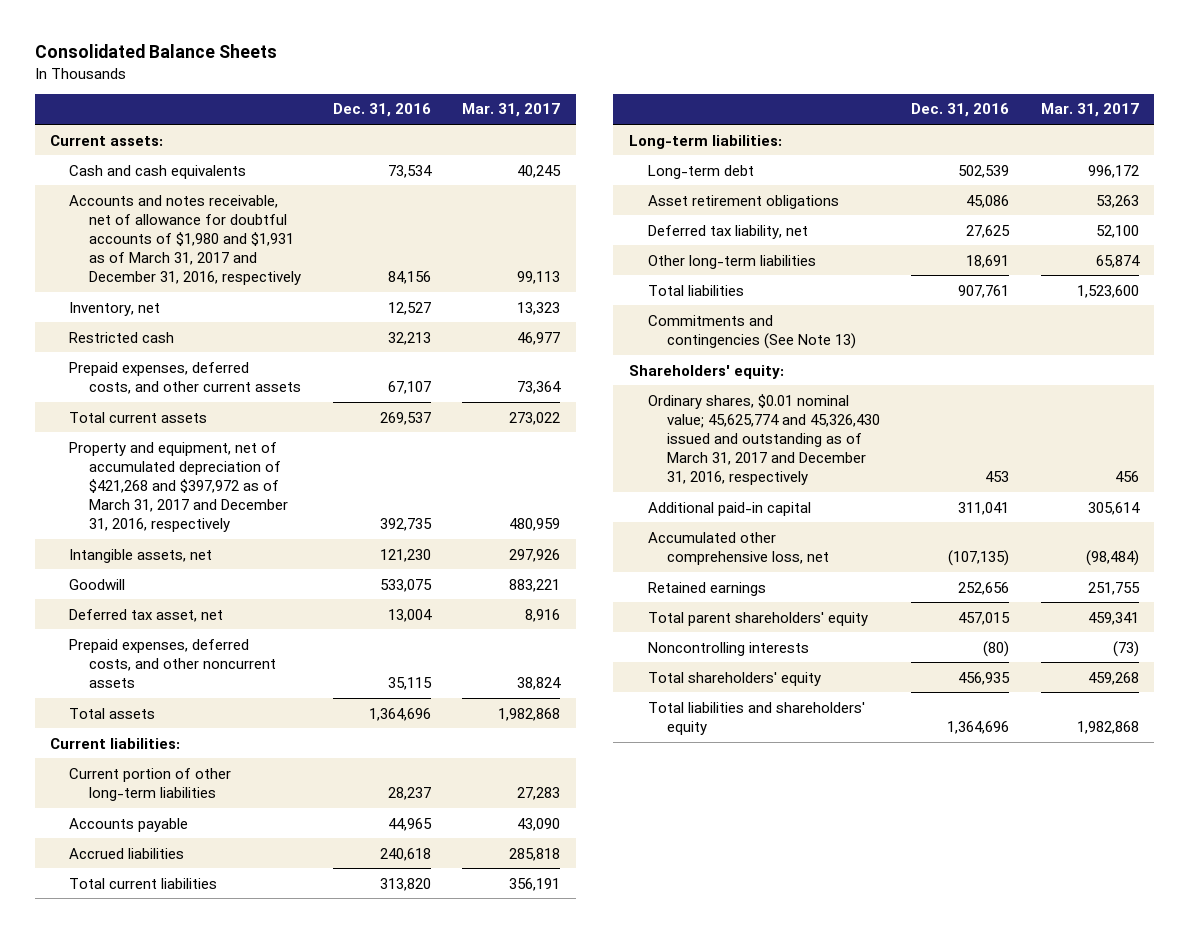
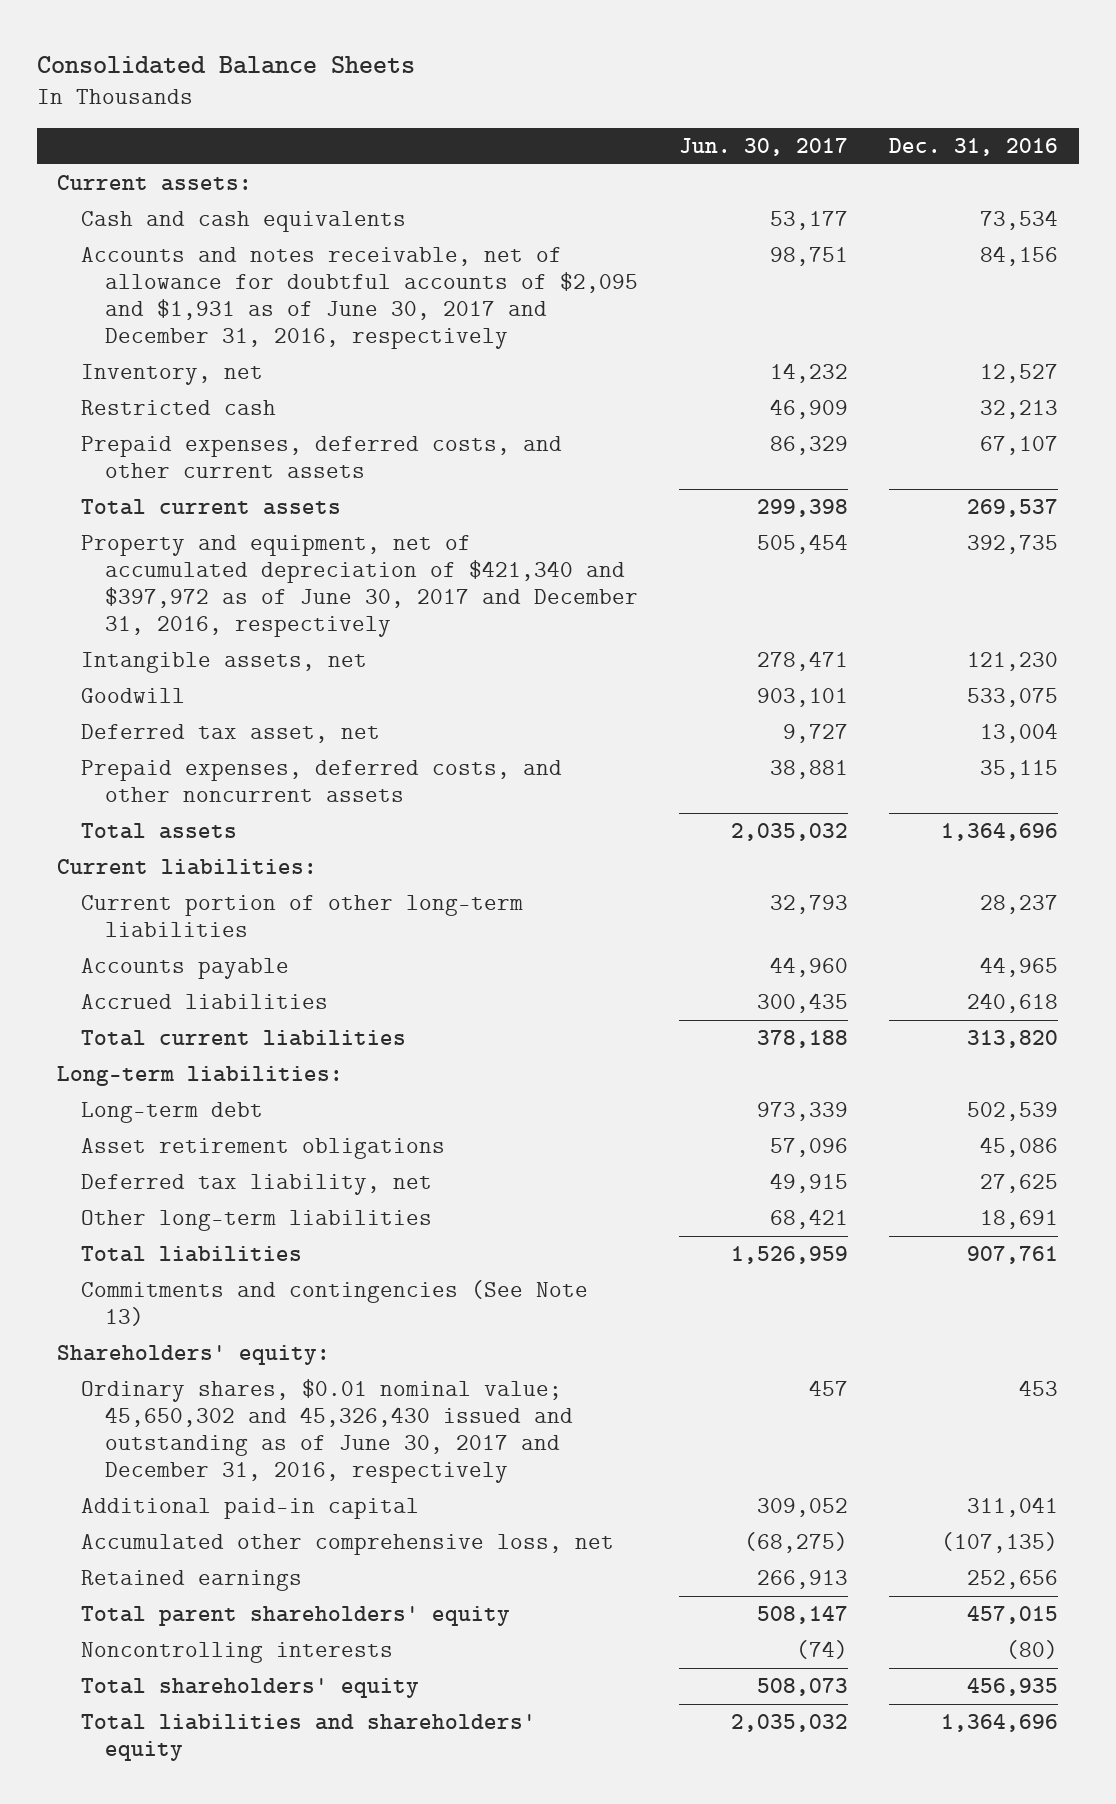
[462,103,561,118] Mar. 31, 2017 -> none
none -> [679,137,849,156] Jun. 30, 2017
[69,194,301,285] Accounts and notes receivable, net of allowance for doubtful accounts of $1,980 and $1,931 as of March 31, 2017 and December 31, 2016, respectively -> [81,247,639,350] Accounts and notes receivable, net of allowance for doubtful accounts of $2,095 and $1,931 as of June 30, 2017 and December 31, 2016, respectively
[69,441,288,532] Property and equipment, net of accumulated depreciation of $421,268 and $397,972 as of March 31, 2017 and December 31, 2016, respectively -> [81,535,639,638] Property and equipment, net of accumulated depreciation of $421,340 and $397,972 as of June 30, 2017 and December 31, 2016, respectively
[648,393,881,485] Ordinary shares, $0.01 nominal value; 45,625,774 and 45,326,430 issued and outstanding as of March 31, 2017 and December 31, 2016, respectively -> [81,1379,574,1484] Ordinary shares, $0.01 nominal value; 45,650,302 and 45,326,430 issued and outstanding as of June 30, 2017 and December 31, 2016, respectively

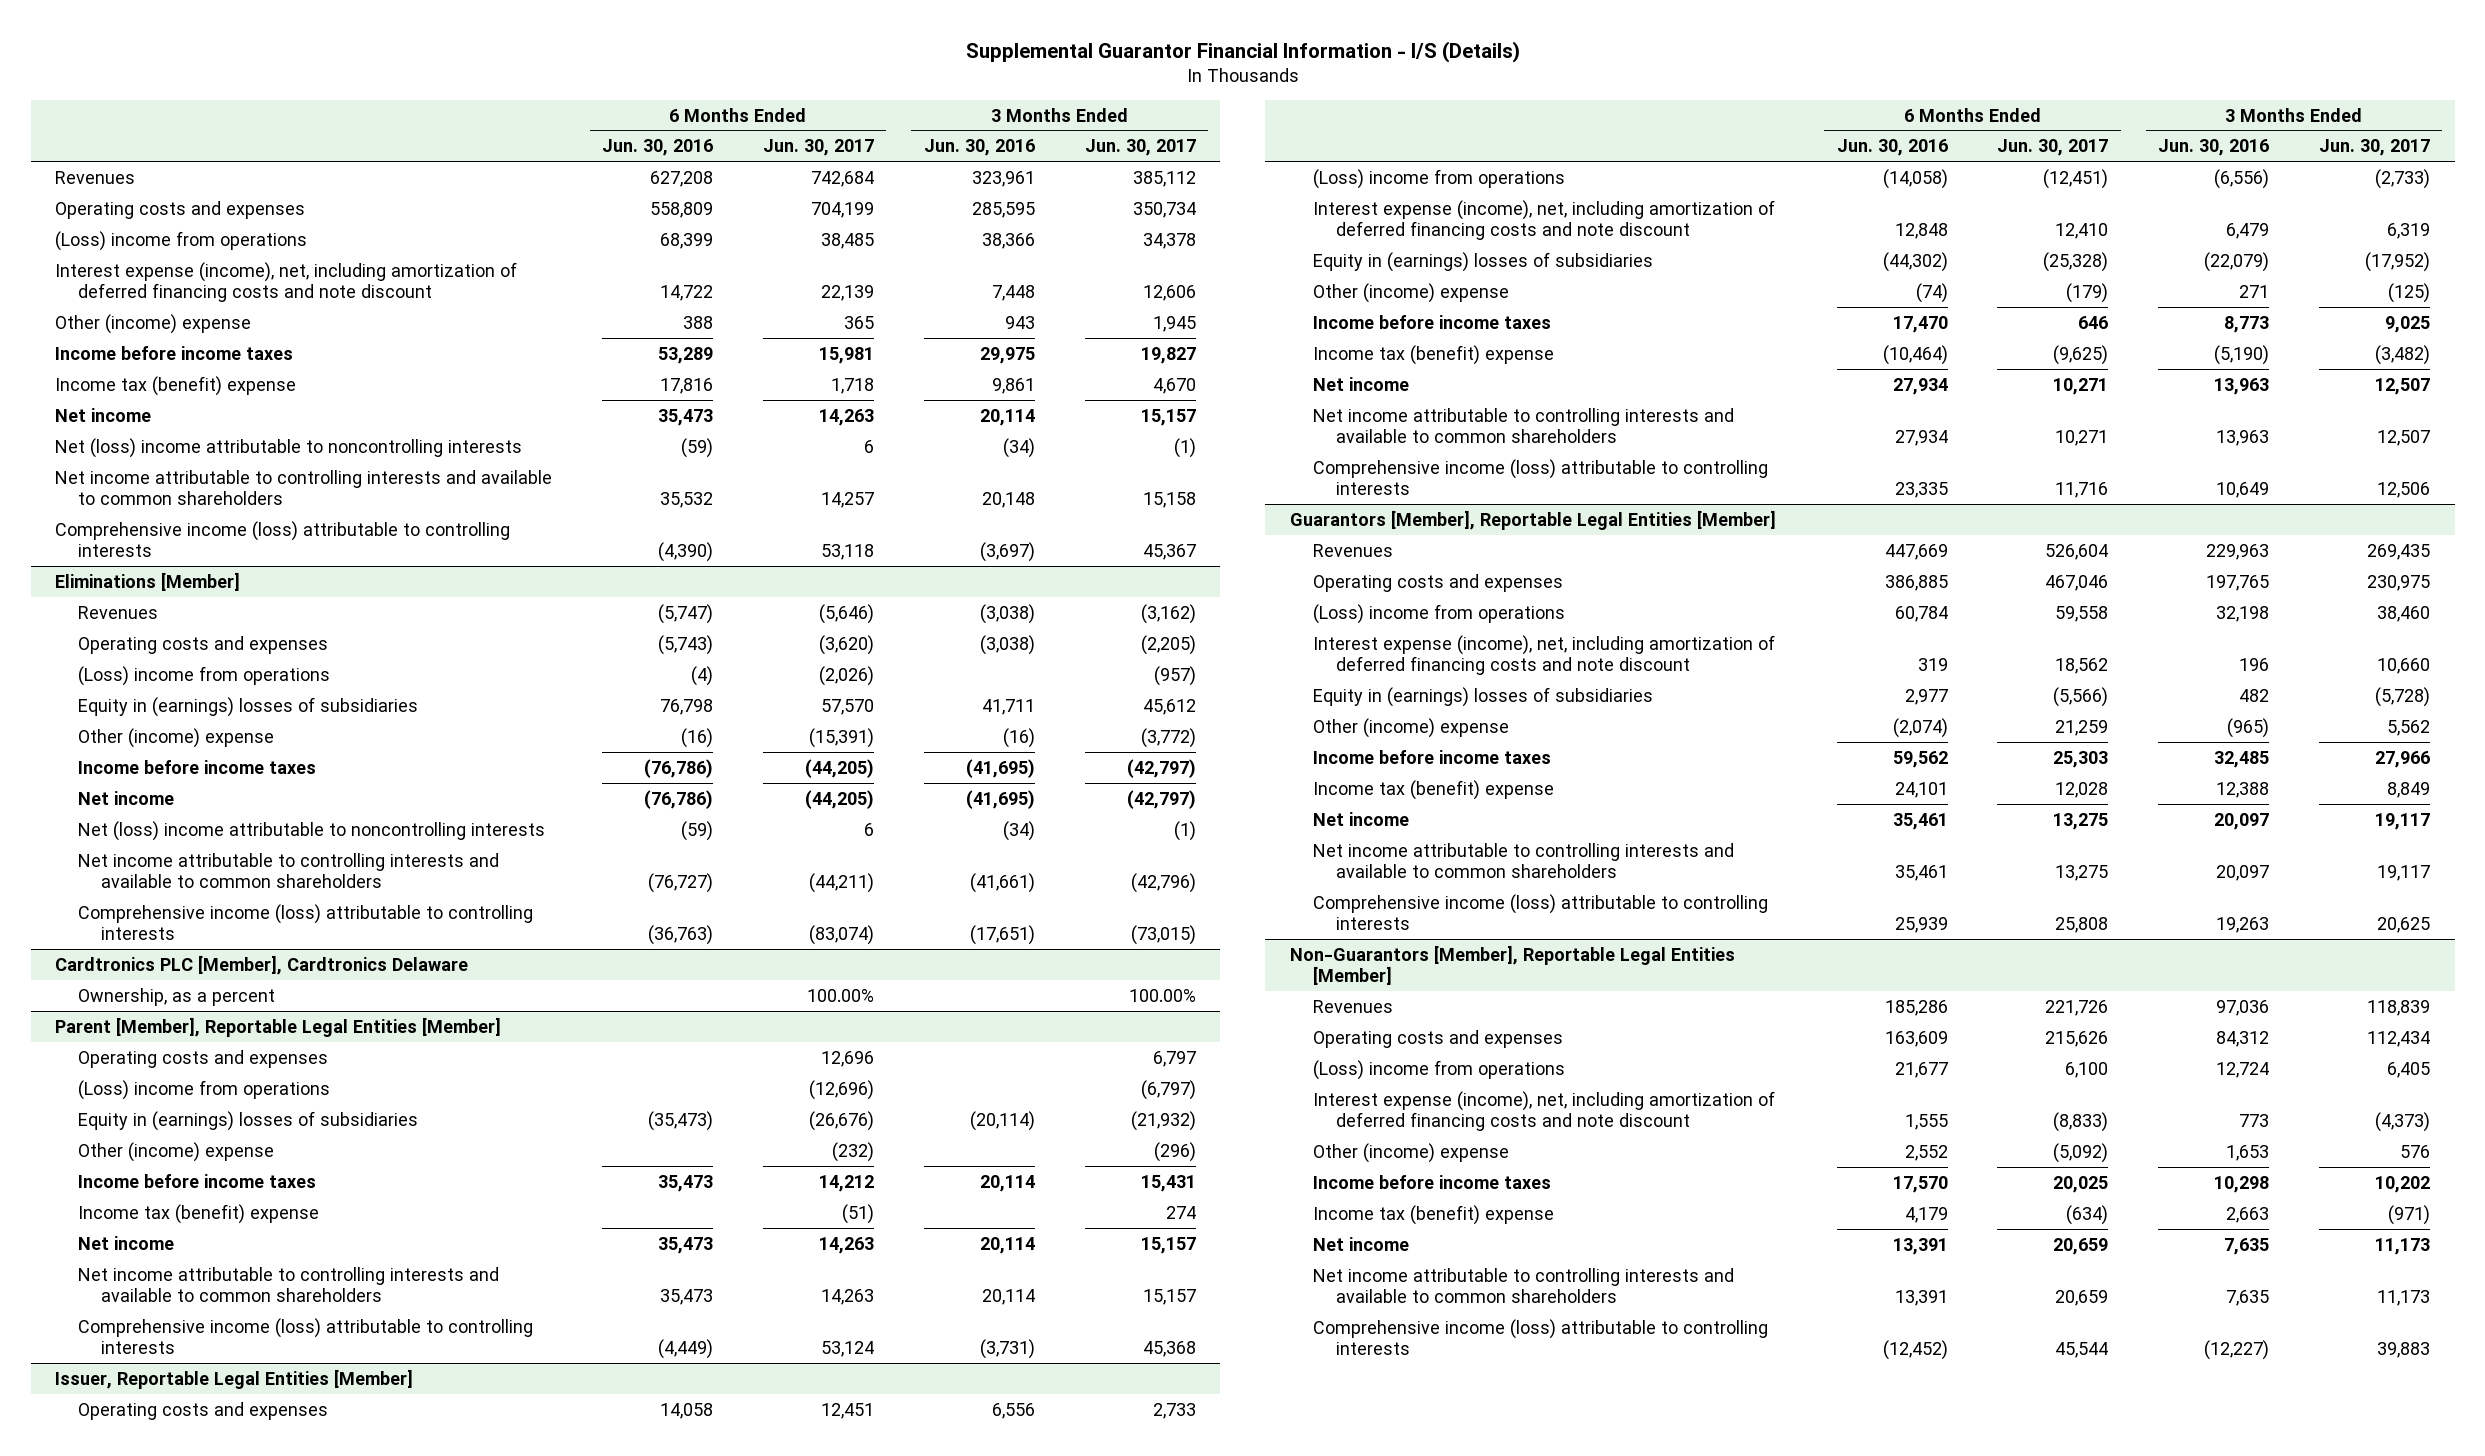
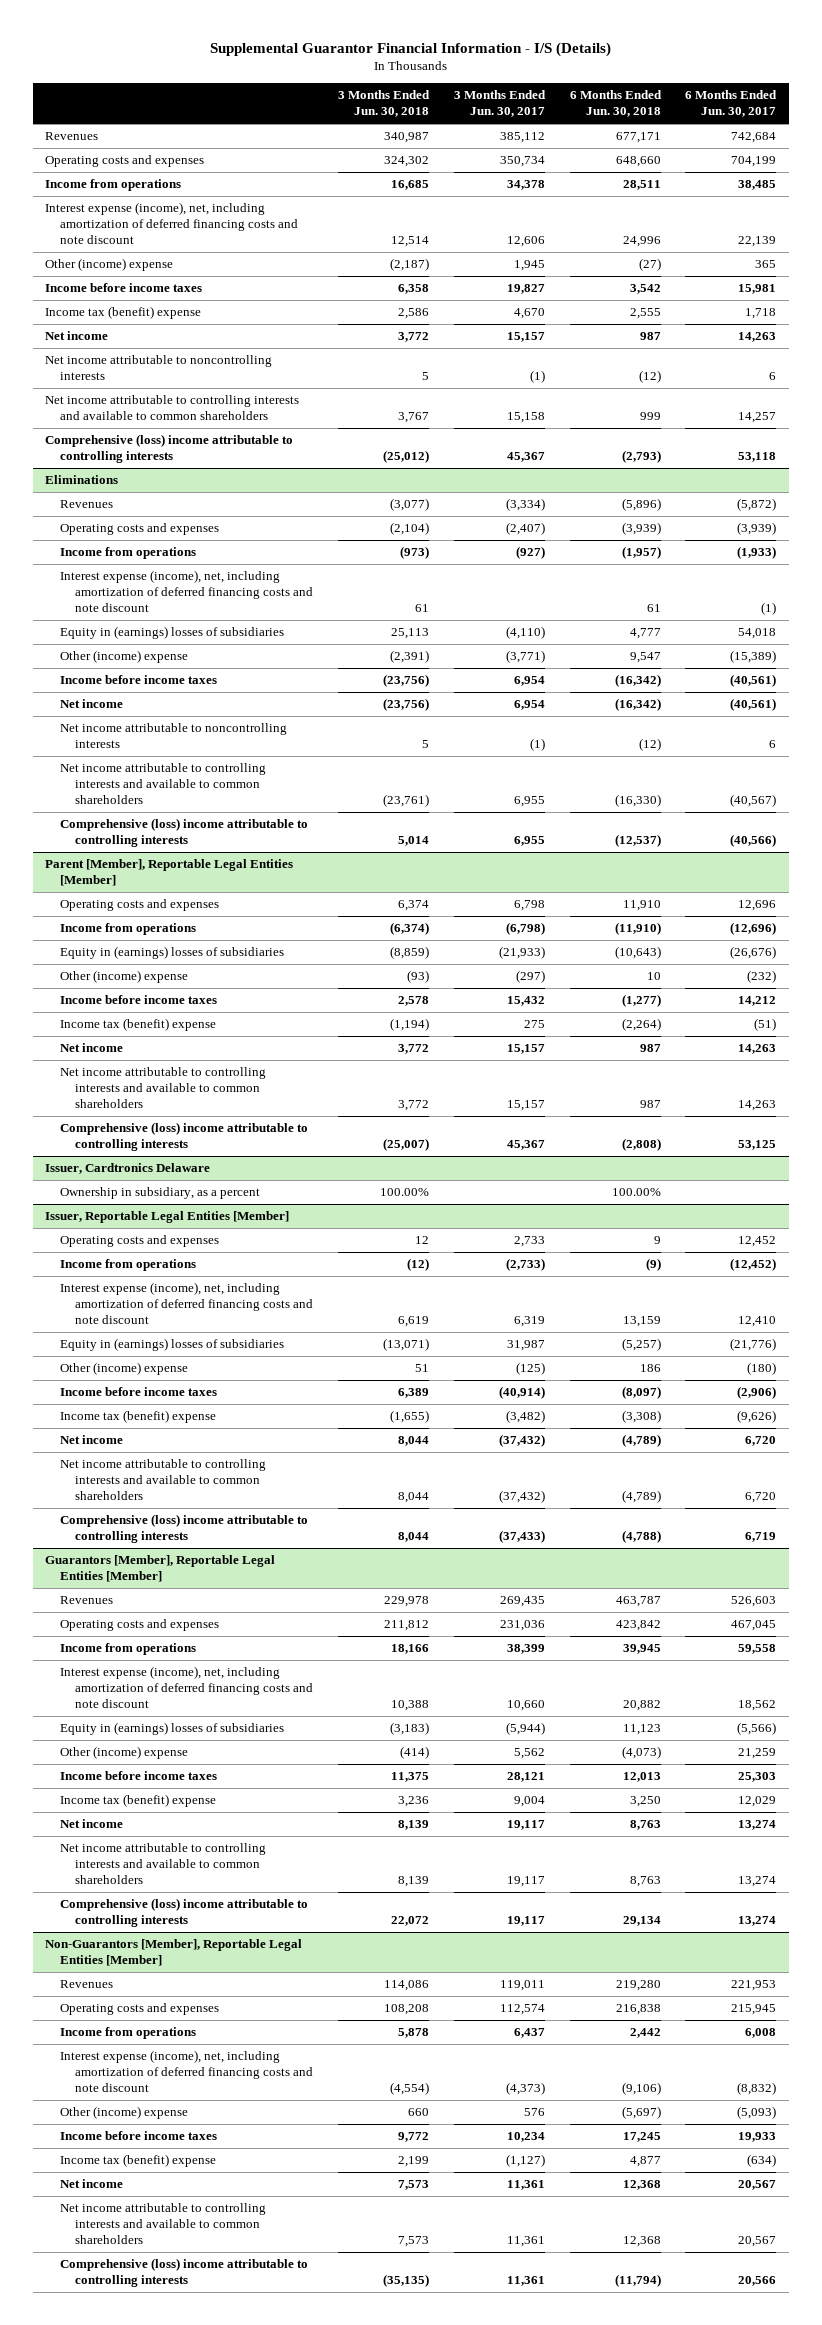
[602,139,714,157] Jun. 30, 2016 -> none
[923,139,1035,157] Jun. 30, 2016 -> none
none -> [338,90,431,118] 3 Months Ended Jun. 30, 2018
none -> [569,90,662,118] 6 Months Ended Jun. 30, 2018
[55,230,308,251] (Loss) income from operations -> [45,179,182,192] Income from operations
[55,437,523,458] Net (loss) income attributable to noncontrolling interests -> [45,355,273,381] Net income attributable to noncontrolling interests
[55,954,469,975] Cardtronics PLC [Member], Cardtronics Delaware -> none
[78,987,276,1006] Ownership, as a percent -> none
[55,520,511,557] Comprehensive income (loss) attributable to controlling interests -> [45,434,294,464] Comprehensive (loss) income attributable to controlling interests
[55,571,241,591] Eliminations [Member] -> [45,475,119,485] Eliminations
[819,603,875,624] (5,646) -> [737,498,777,512] (5,872)
[1140,603,1196,624] (3,162) -> [505,498,545,512] (3,334)
[819,634,875,655] (3,620) -> [737,522,777,536] (3,939)
[1140,634,1196,655] (2,205) -> [505,522,545,536] (2,407)
[78,665,331,686] (Loss) income from operations -> [60,547,197,560] Income from operations
[819,665,875,686] (2,026) -> [737,546,777,560] (1,933)
[1153,665,1196,686] (957) -> [515,546,545,560] (927)
none -> [60,570,314,613] Interest expense (income), net, including amortization of deferred financing costs and note discount
[821,698,875,715] 57,570 -> [738,628,777,640] 54,018
[1142,698,1196,715] 45,612 -> [505,626,545,640] (4,110)
[809,727,875,748] (15,391) -> [730,650,777,664] (15,389)
[1140,727,1196,748] (3,772) -> [505,650,545,664] (3,771)
[805,758,875,778] (44,205) -> [730,674,777,688] (40,561)
[1126,758,1196,778] (42,797) -> [513,676,545,687] 6,954
[805,789,875,809] (44,205) -> [730,698,777,712] (40,561)
[1126,789,1196,809] (42,797) -> [513,700,545,711] 6,954
[78,820,546,841] Net (loss) income attributable to noncontrolling interests -> [60,723,288,749] Net income attributable to noncontrolling interests
[809,872,875,893] (44,211) -> [730,794,777,808] (40,567)
[1130,872,1196,893] (42,796) -> [513,796,545,808] 6,955
[78,903,534,940] Comprehensive income (loss) attributable to controlling interests -> [60,818,309,848] Comprehensive (loss) income attributable to controlling interests
[809,924,875,945] (83,074) -> [730,834,777,848] (40,566)
[1130,924,1196,945] (73,015) -> [513,836,545,847] 6,955
[1152,1050,1196,1067] 6,797 -> [513,900,545,912] 6,798
[78,1079,331,1100] (Loss) income from operations -> [60,923,197,936] Income from operations
[1140,1079,1196,1100] (6,797) -> [505,922,545,936] (6,798)
[1130,1110,1196,1131] (21,932) -> [498,946,545,960] (21,933)
[1153,1141,1196,1162] (296) -> [515,970,545,984] (297)
[1140,1174,1196,1192] 15,431 -> [506,996,545,1007] 15,432
[1165,1205,1196,1219] 274 -> [523,1020,545,1029] 275
[78,1317,534,1354] Comprehensive income (loss) attributable to controlling interests -> [60,1122,309,1152] Comprehensive (loss) income attributable to controlling interests
[821,1340,875,1357] 53,124 -> [738,1140,777,1151] 53,125
[1142,1340,1196,1357] 45,368 -> [506,1140,545,1151] 45,367
none -> [45,1163,211,1175] Issuer, Cardtronics Delaware
none -> [60,1187,261,1200] Ownership in subsidiary, as a percent
[821,1402,875,1419] 12,451 -> [738,1236,777,1248] 12,452
[1312,168,1565,189] (Loss) income from operations -> [60,1259,197,1272] Income from operations
[2043,168,2109,189] (12,451) -> [730,1258,777,1272] (12,452)
[2043,251,2109,272] (25,328) -> [730,1338,777,1352] (21,776)
[2365,251,2431,272] (17,952) -> [506,1340,545,1352] 31,987
[2066,282,2109,303] (179) -> [747,1362,777,1376] (180)
[2078,315,2109,329] 646 -> [737,1386,777,1400] (2,906)
[2385,315,2431,333] 9,025 -> [498,1386,545,1400] (40,914)
[2053,344,2109,365] (9,625) -> [737,1410,777,1424] (9,626)
[2053,377,2109,395] 10,271 -> [745,1436,777,1447] 6,720
[2375,377,2431,395] 12,507 -> [498,1434,545,1448] (37,432)
[2055,429,2109,446] 10,271 -> [745,1492,777,1504] 6,720
[2377,429,2431,446] 12,507 -> [498,1490,545,1504] (37,432)
[1312,458,1768,495] Comprehensive income (loss) attributable to controlling interests -> [60,1514,309,1544] Comprehensive (loss) income attributable to controlling interests
[2055,481,2109,498] 11,716 -> [745,1532,777,1543] 6,719
[2377,481,2431,498] 12,506 -> [498,1530,545,1544] (37,433)
[2045,543,2109,560] 526,604 -> [731,1596,777,1608] 526,603
[2045,574,2109,591] 467,046 -> [731,1620,777,1632] 467,045
[2367,574,2431,591] 230,975 -> [499,1620,545,1632] 231,036
[1312,603,1565,624] (Loss) income from operations -> [60,1643,197,1656] Income from operations
[2377,605,2431,622] 38,460 -> [506,1644,545,1655] 38,399
[2375,686,2431,707] (5,728) -> [505,1722,545,1736] (5,944)
[2375,750,2431,768] 27,966 -> [506,1772,545,1783] 28,121
[2055,781,2109,798] 12,028 -> [738,1796,777,1808] 12,029
[2387,781,2431,798] 8,849 -> [513,1796,545,1808] 9,004
[2053,812,2109,830] 13,275 -> [738,1820,777,1831] 13,274
[2055,864,2109,881] 13,275 -> [738,1876,777,1888] 13,274
[1312,893,1768,930] Comprehensive income (loss) attributable to controlling interests -> [60,1898,309,1928] Comprehensive (loss) income attributable to controlling interests
[2055,916,2109,933] 25,808 -> [738,1916,777,1927] 13,274
[2377,916,2431,933] 20,625 -> [506,1916,545,1927] 19,117
[2045,999,2109,1016] 221,726 -> [731,1980,777,1992] 221,953
[2367,999,2431,1016] 118,839 -> [499,1980,545,1992] 119,011
[2045,1030,2109,1047] 215,626 -> [731,2004,777,2016] 215,945
[2367,1030,2431,1047] 112,434 -> [499,2004,545,2016] 112,574
[1312,1059,1565,1080] (Loss) income from operations -> [60,2027,197,2040] Income from operations
[2065,1061,2109,1078] 6,100 -> [745,2028,777,2039] 6,008
[2387,1061,2431,1078] 6,405 -> [513,2028,545,2039] 6,437
[2053,1111,2109,1132] (8,833) -> [737,2082,777,2096] (8,832)
[2053,1142,2109,1163] (5,092) -> [737,2106,777,2120] (5,093)
[2053,1175,2109,1193] 20,025 -> [738,2132,777,2143] 19,933
[2375,1175,2431,1193] 10,202 -> [506,2132,545,2143] 10,234
[2388,1204,2431,1225] (971) -> [505,2154,545,2168] (1,127)
[2053,1237,2109,1255] 20,659 -> [738,2180,777,2191] 20,567
[2375,1237,2431,1255] 11,173 -> [506,2180,545,2191] 11,361
[2055,1289,2109,1306] 20,659 -> [738,2236,777,2248] 20,567
[2377,1289,2431,1306] 11,173 -> [506,2236,545,2248] 11,361
[1312,1318,1768,1355] Comprehensive income (loss) attributable to controlling interests -> [60,2258,309,2288] Comprehensive (loss) income attributable to controlling interests
[2055,1341,2109,1358] 45,544 -> [738,2276,777,2287] 20,566
[2377,1341,2431,1358] 39,883 -> [506,2276,545,2287] 11,361

